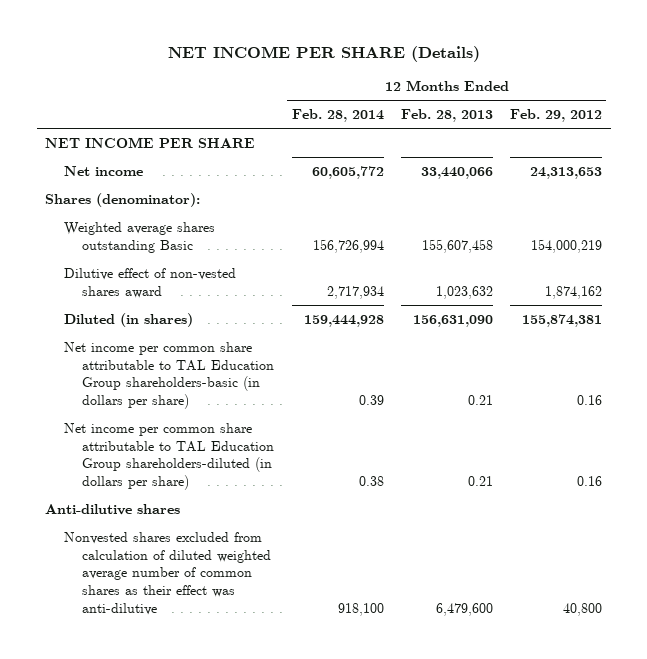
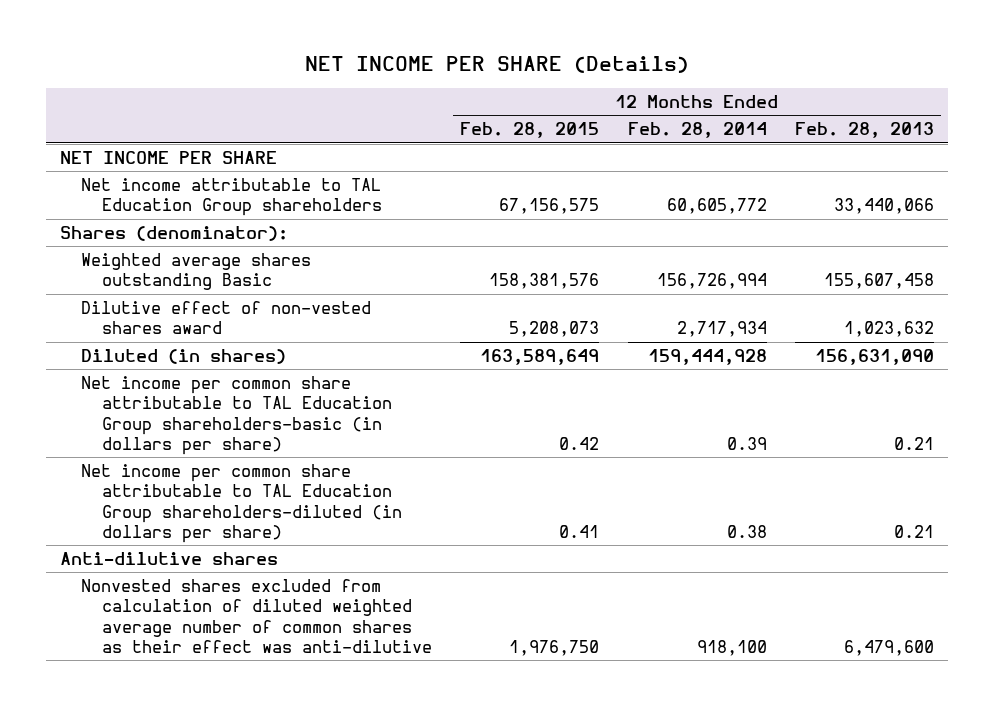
[510,108,603,122] Feb. 29, 2012 -> none
none -> [460,122,600,139] Feb. 28, 2015
[63,165,143,176] Net income -> [80,177,382,217] Net income attributable to TAL Education Group shareholders

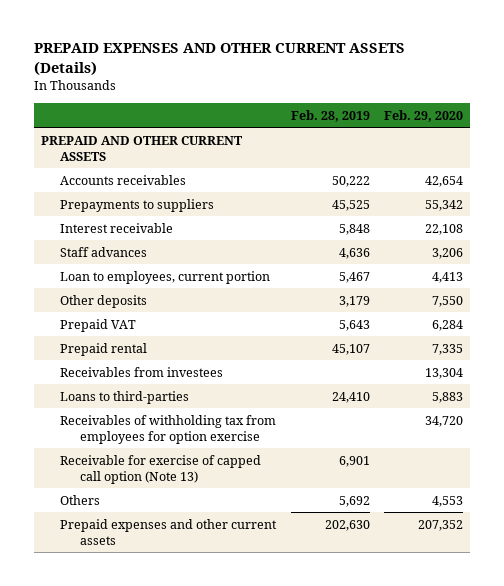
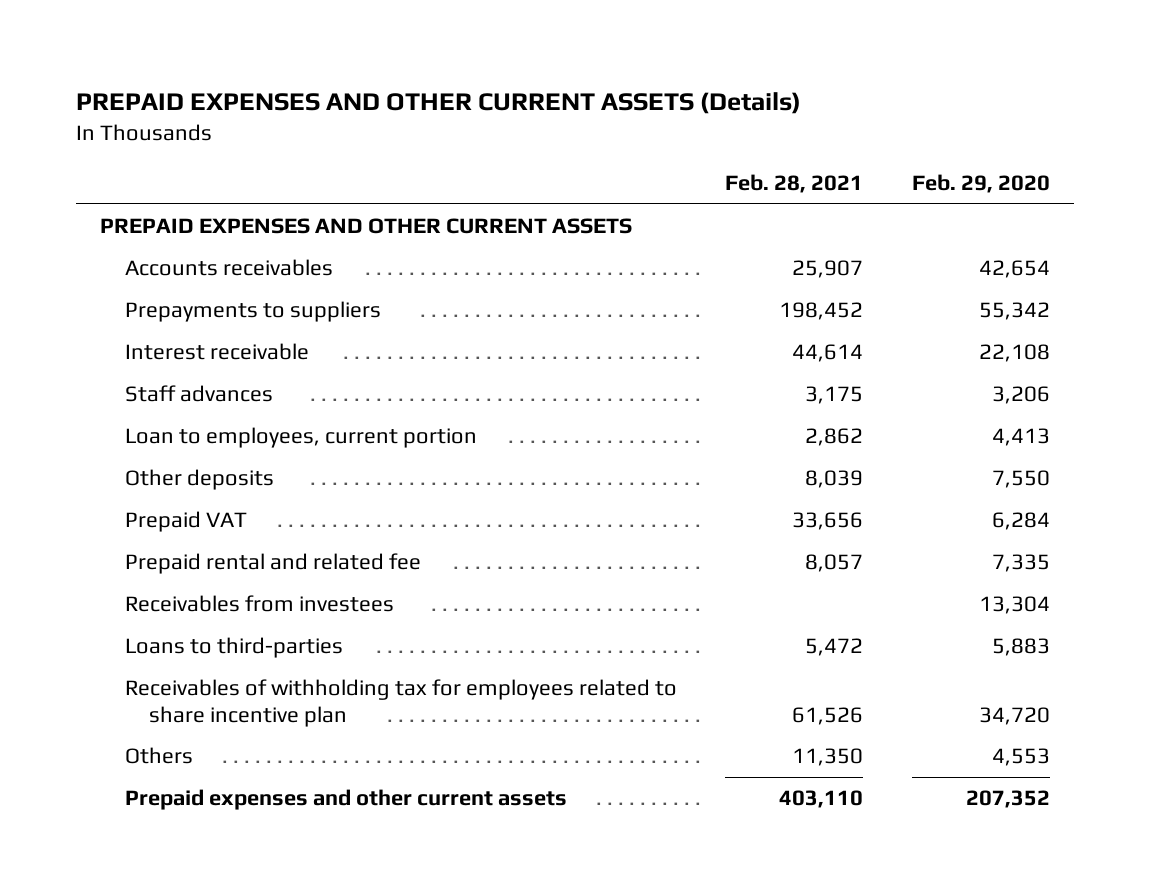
[290,109,370,122] Feb. 28, 2019 -> none
none -> [725,174,864,194] Feb. 28, 2021
[40,135,243,161] PREPAID AND OTHER CURRENT ASSETS -> [100,218,633,235] PREPAID EXPENSES AND OTHER CURRENT ASSETS
[60,342,148,356] Prepaid rental -> [124,553,421,575] Prepaid rental and related fee
[60,454,262,484] Receivable for exercise of capped call option (Note 13) -> none
[60,414,277,444] Receivables of withholding tax from employees for option exercise -> [124,679,677,727] Receivables of withholding tax for employees related to share incentive plan

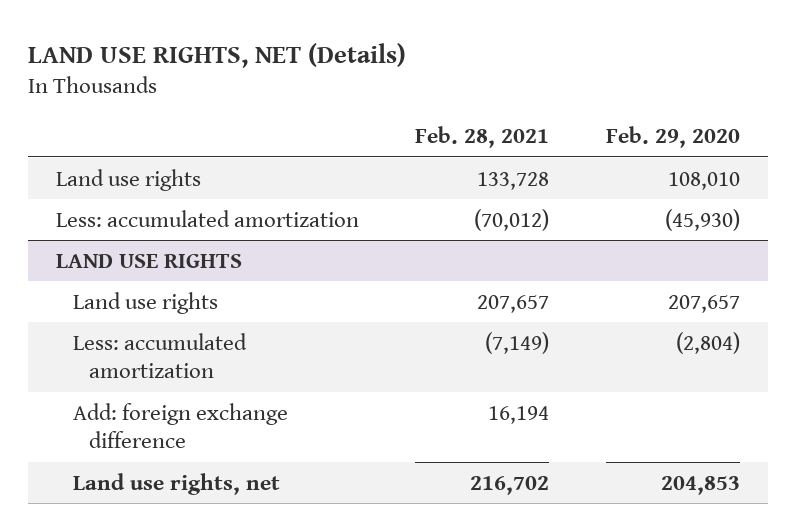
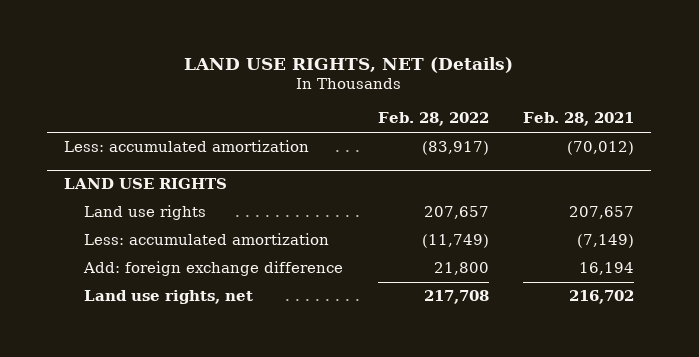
[605,126,740,149] Feb. 29, 2020 -> none
none -> [377,112,489,127] Feb. 28, 2022
[56,168,202,191] Land use rights -> none

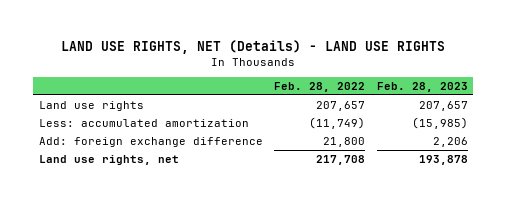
[184,56,514,73] LAND USE RIGHTS, NET (Details) -> [61,39,446,54] LAND USE RIGHTS, NET (Details) - LAND USE RIGHTS
[523,112,635,127] Feb. 28, 2021 -> none
none -> [376,81,468,92] Feb. 28, 2023
[64,140,310,153] Less: accumulated amortization -> none
[64,178,228,190] LAND USE RIGHTS -> none

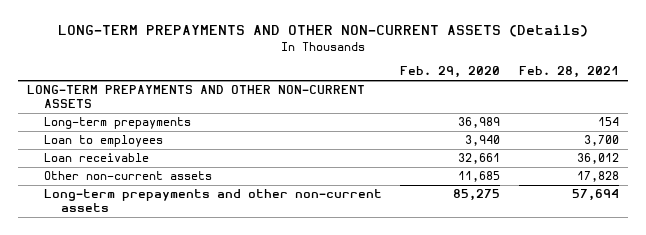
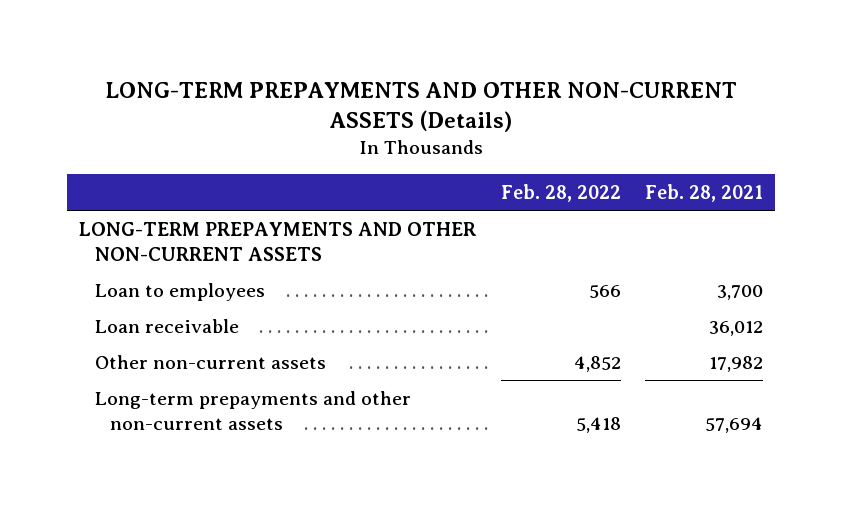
[400,66,501,79] Feb. 29, 2020 -> none
none -> [500,183,621,202] Feb. 28, 2022
[43,117,191,130] Long-term prepayments -> none
[576,171,619,183] 17,828 -> [708,355,763,372] 17,982

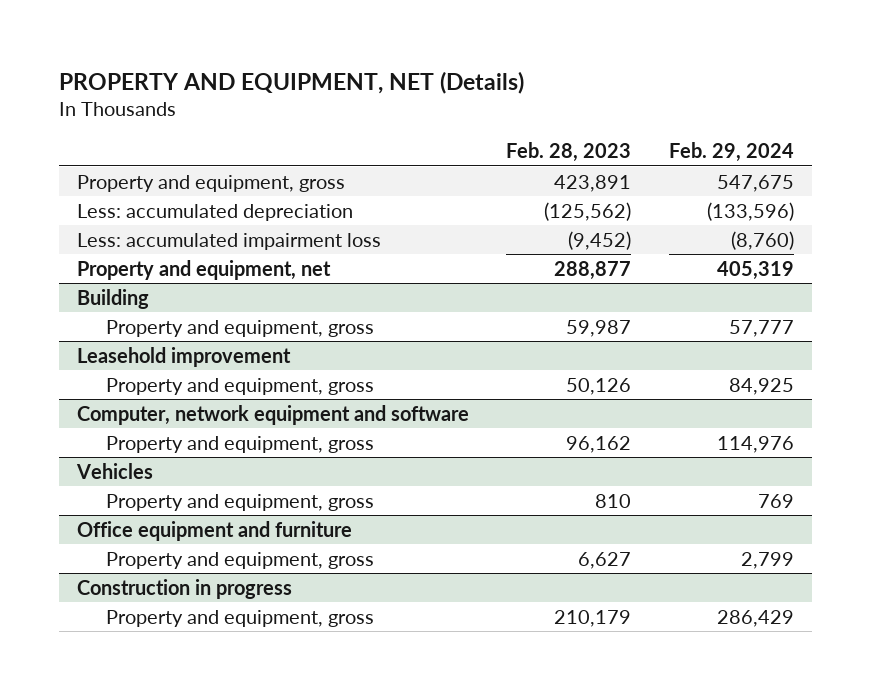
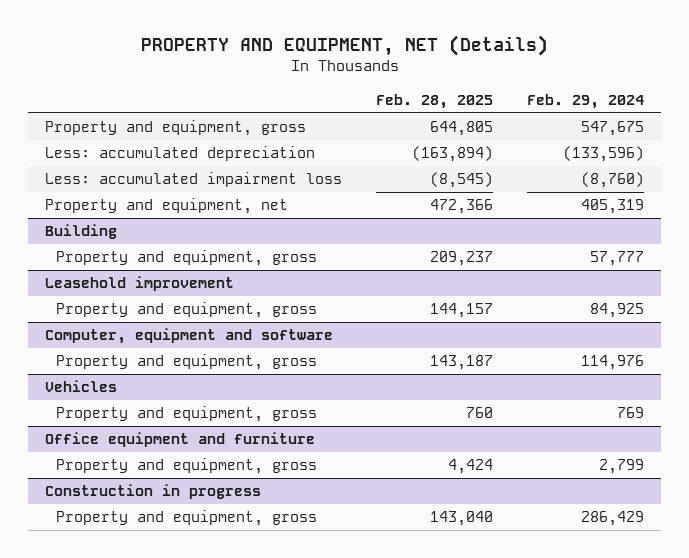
[506,142,632,163] Feb. 28, 2023 -> none
none -> [376,93,494,109] Feb. 28, 2025
[77,404,470,425] Computer, network equipment and software -> [44,328,333,345] Computer, equipment and software

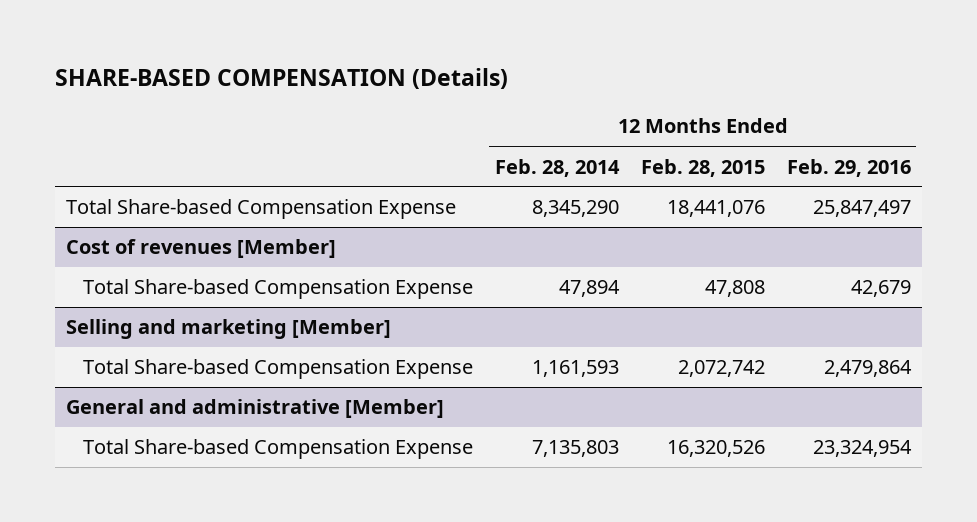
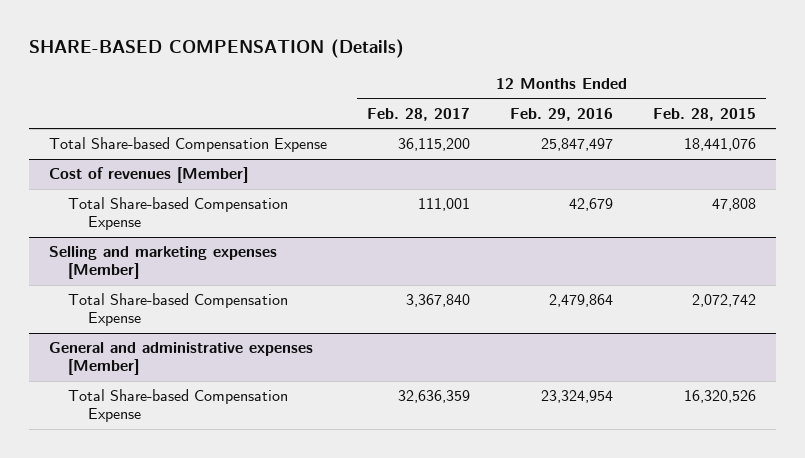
[494,158,620,177] Feb. 28, 2014 -> none
none -> [367,107,471,121] Feb. 28, 2017
[65,319,391,340] Selling and marketing [Member] -> [49,246,278,280] Selling and marketing expenses [Member]
[65,399,444,419] General and administrative [Member] -> [49,342,314,376] General and administrative expenses [Member]

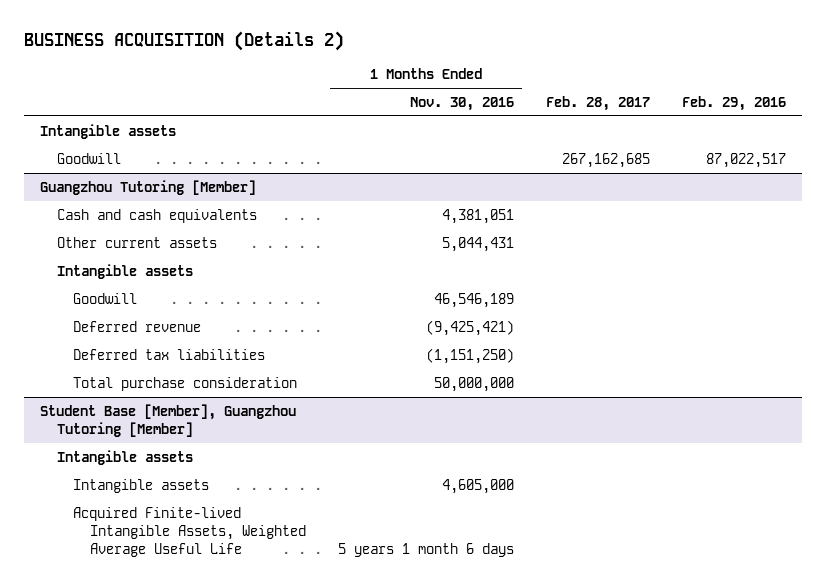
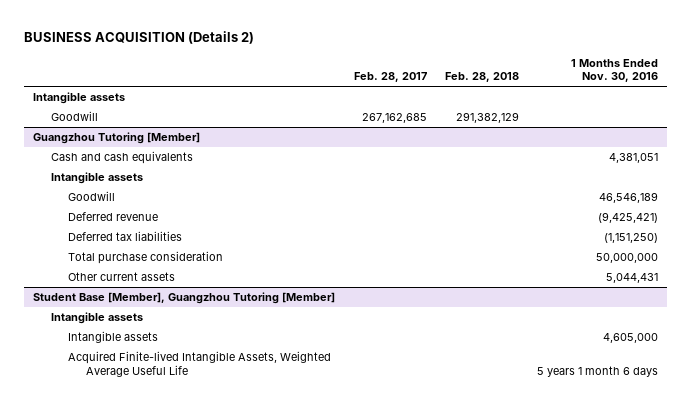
[681,95,786,111] Feb. 29, 2016 -> none
none -> [444,72,519,83] Feb. 28, 2018
[56,236,217,248] Other current assets -> [68,271,176,281] Other current assets

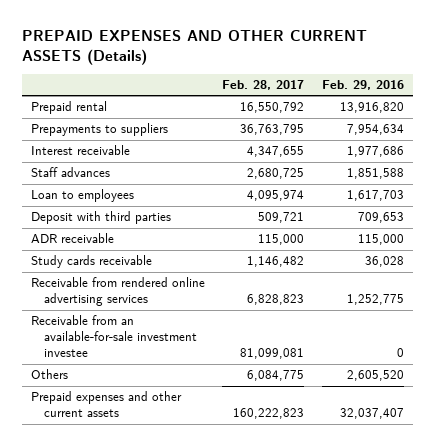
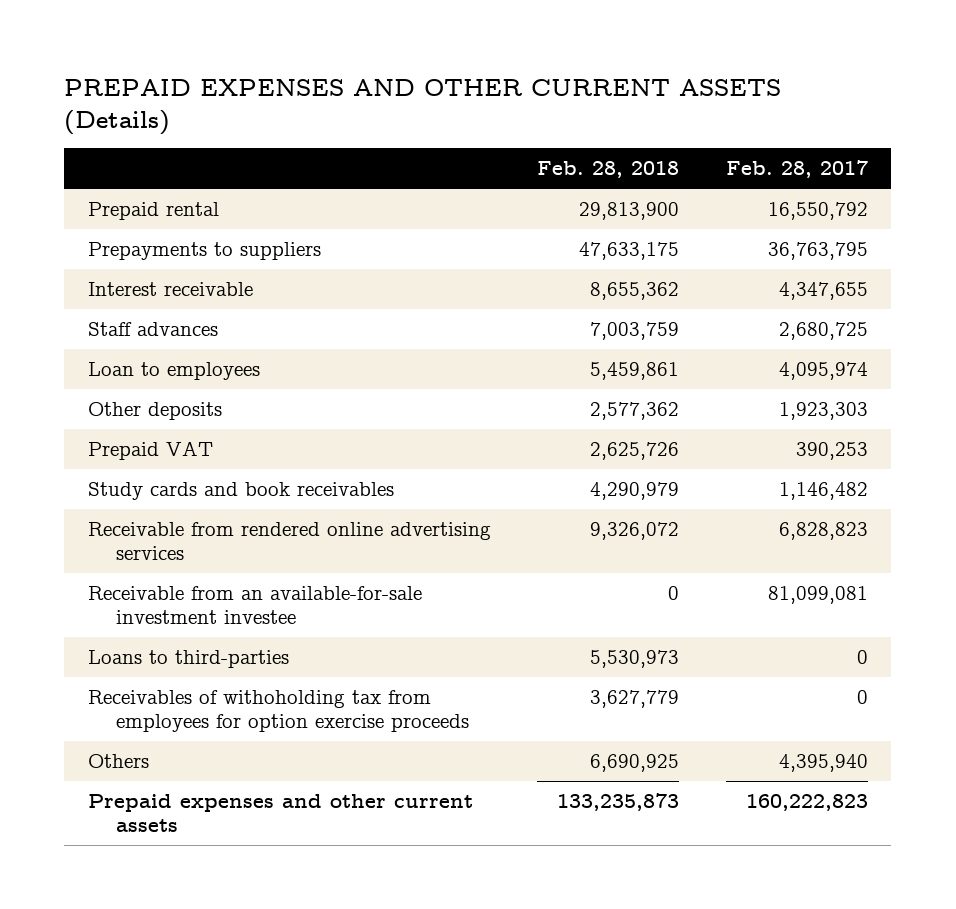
[322,79,405,90] Feb. 29, 2016 -> none
none -> [537,161,680,179] Feb. 28, 2018
[30,211,171,225] Deposit with third parties -> none
[30,233,114,244] ADR receivable -> none
none -> [87,402,222,421] Other deposits
none -> [87,441,213,461] Prepaid VAT
[30,255,152,269] Study cards receivable -> [87,482,394,501] Study cards and book receivables
none -> [87,650,289,669] Loans to third-parties
none -> [87,690,470,733] Receivables of withoholding tax from employees for option exercise proceeds
[247,370,305,382] 6,084,775 -> [779,754,869,773] 4,395,940

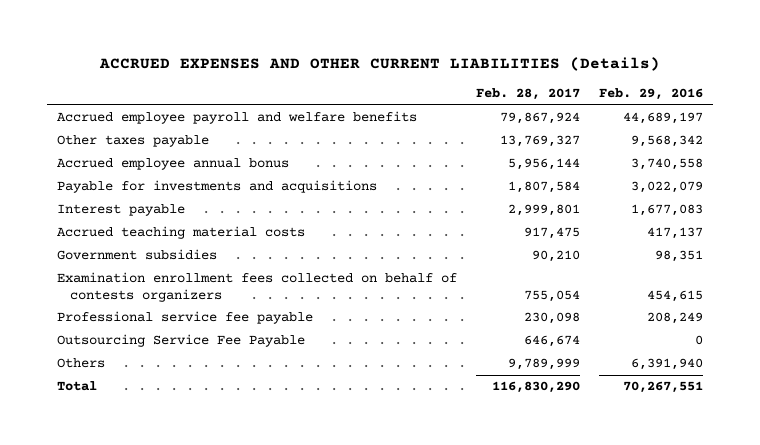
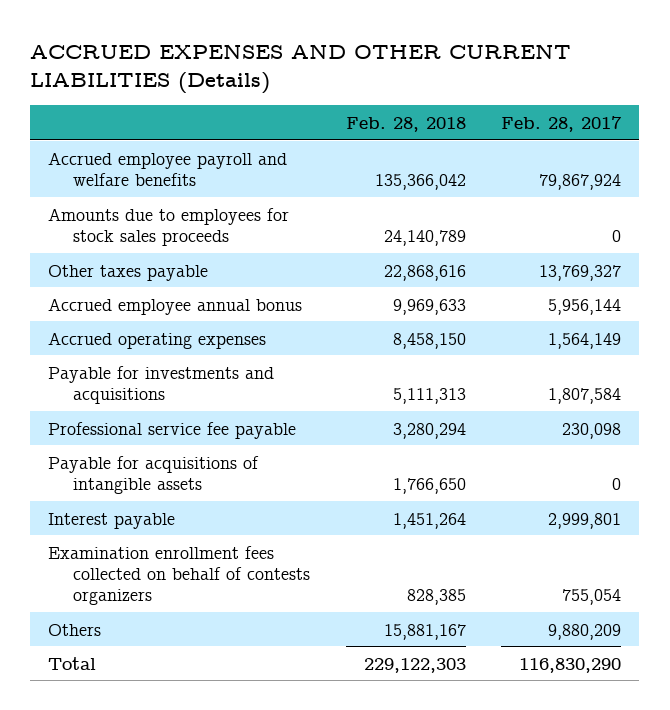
[599,88,704,101] Feb. 29, 2016 -> none
none -> [345,116,466,132] Feb. 28, 2018
none -> [48,207,290,246] Amounts due to employees for stock sales proceeds
none -> [48,331,267,349] Accrued operating expenses
[56,311,313,325] Professional service fee payable -> [48,421,297,439] Professional service fee payable
none -> [48,455,260,494] Payable for acquisitions of intangible assets
[56,226,305,240] Accrued teaching material costs -> none
[56,249,217,261] Government subsidies -> none
[56,334,305,348] Outsourcing Service Fee Payable -> none
[507,358,580,371] 9,789,999 -> [548,623,622,640] 9,880,209

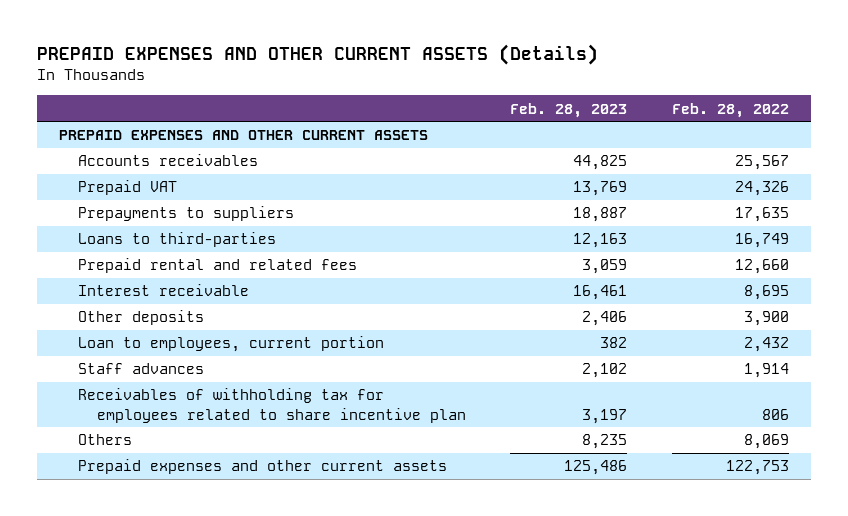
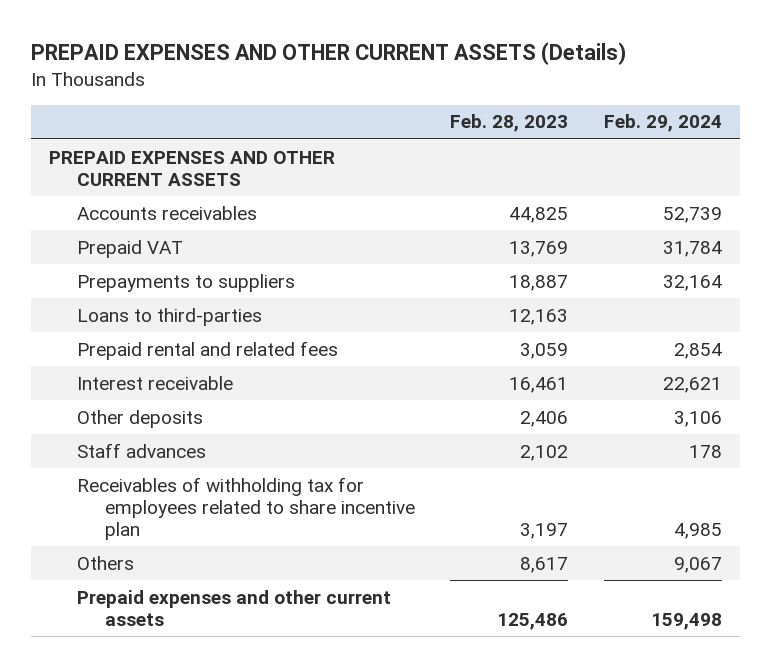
[671,102,789,118] Feb. 28, 2022 -> none
none -> [604,114,723,133] Feb. 29, 2024
[77,336,384,353] Loan to employees, current portion -> none
[582,434,628,450] 8,235 -> [520,556,569,573] 8,617

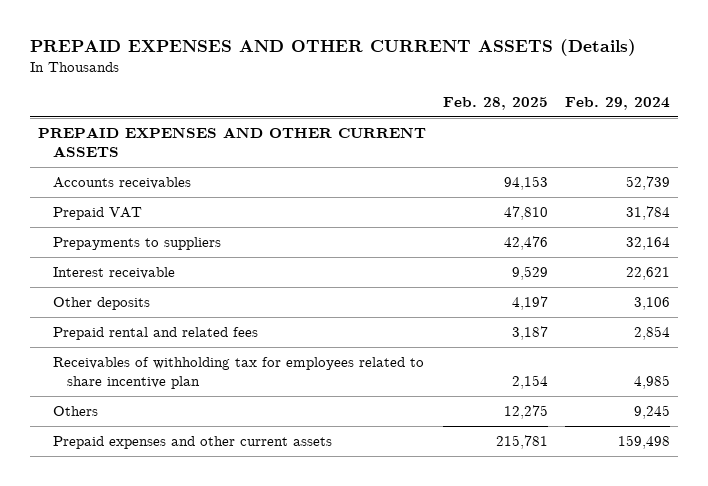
[450,114,569,133] Feb. 28, 2023 -> none
none -> [442,96,548,110] Feb. 28, 2025
[76,307,262,326] Loans to third-parties -> none
[76,442,206,458] Staff advances -> none
[76,340,338,360] Prepaid rental and related fees -> [52,327,258,341] Prepaid rental and related fees
[674,556,723,573] 9,067 -> [633,405,670,420] 9,245

